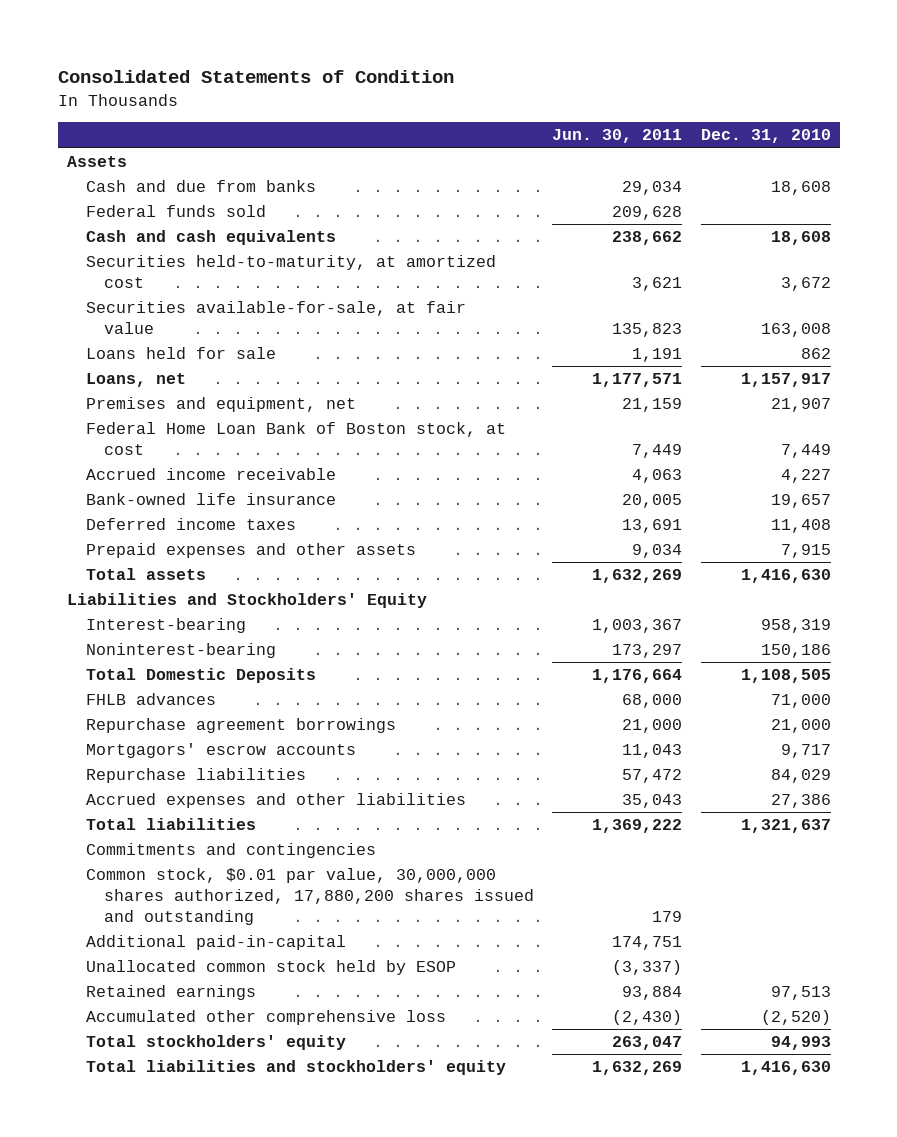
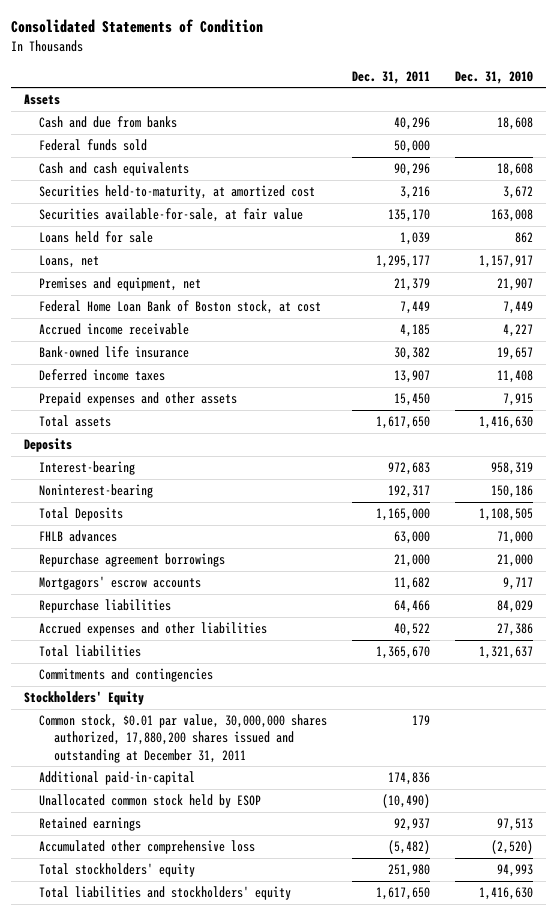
[552,129,683,144] Jun. 30, 2011 -> none
none -> [351,70,430,84] Dec. 31, 2011
[66,593,427,609] Liabilities and Stockholders' Equity -> none
none -> [23,438,72,453] Deposits
[85,668,316,684] Total Domestic Deposits -> [38,507,123,522] Total Deposits
none -> [23,691,144,706] Stockholders' Equity
[85,868,535,925] Common stock, $0.01 par value, 30,000,000 shares authorized, 17,880,200 shares issued and outstanding -> [38,714,327,763] Common stock, $0.01 par value, 30,000,000 shares authorized, 17,880,200 shares issued and outstanding at December 31, 2011

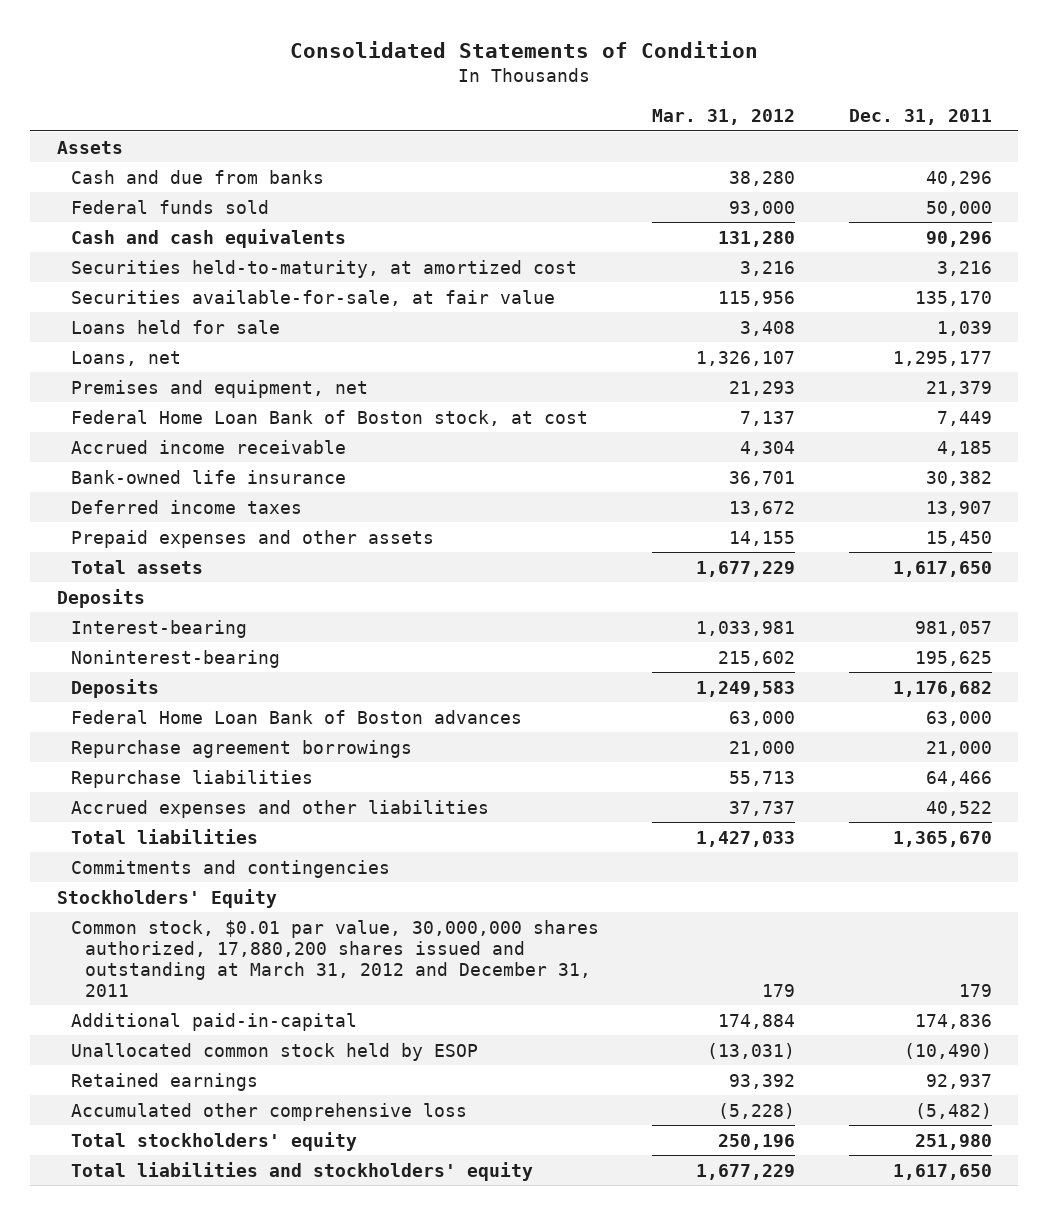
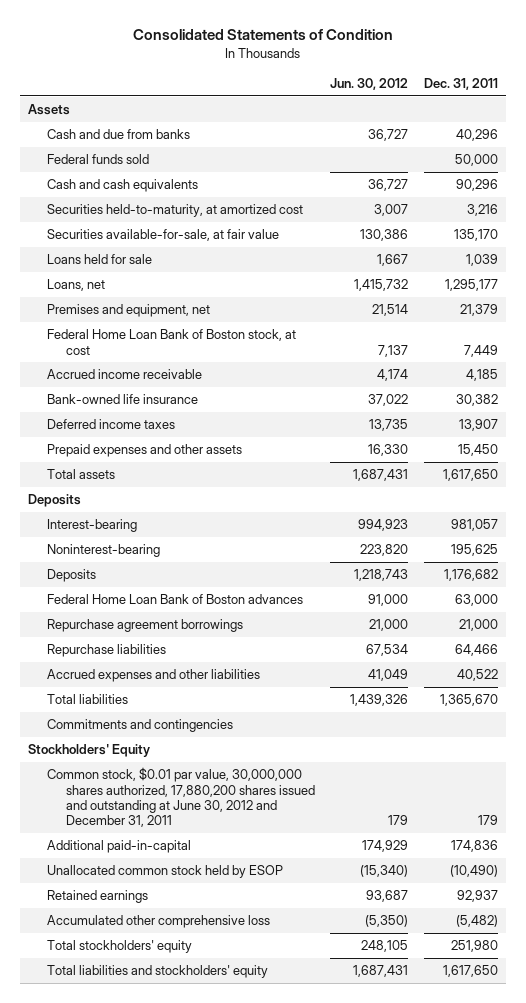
[652,109,796,126] Mar. 31, 2012 -> none
none -> [330,78,409,91] Jun. 30, 2012
[71,919,600,997] Common stock, $0.01 par value, 30,000,000 shares authorized, 17,880,200 shares issued and outstanding at March 31, 2012 and December 31, 2011 -> [47,767,315,828] Common stock, $0.01 par value, 30,000,000 shares authorized, 17,880,200 shares issued and outstanding at June 30, 2012 and December 31, 2011

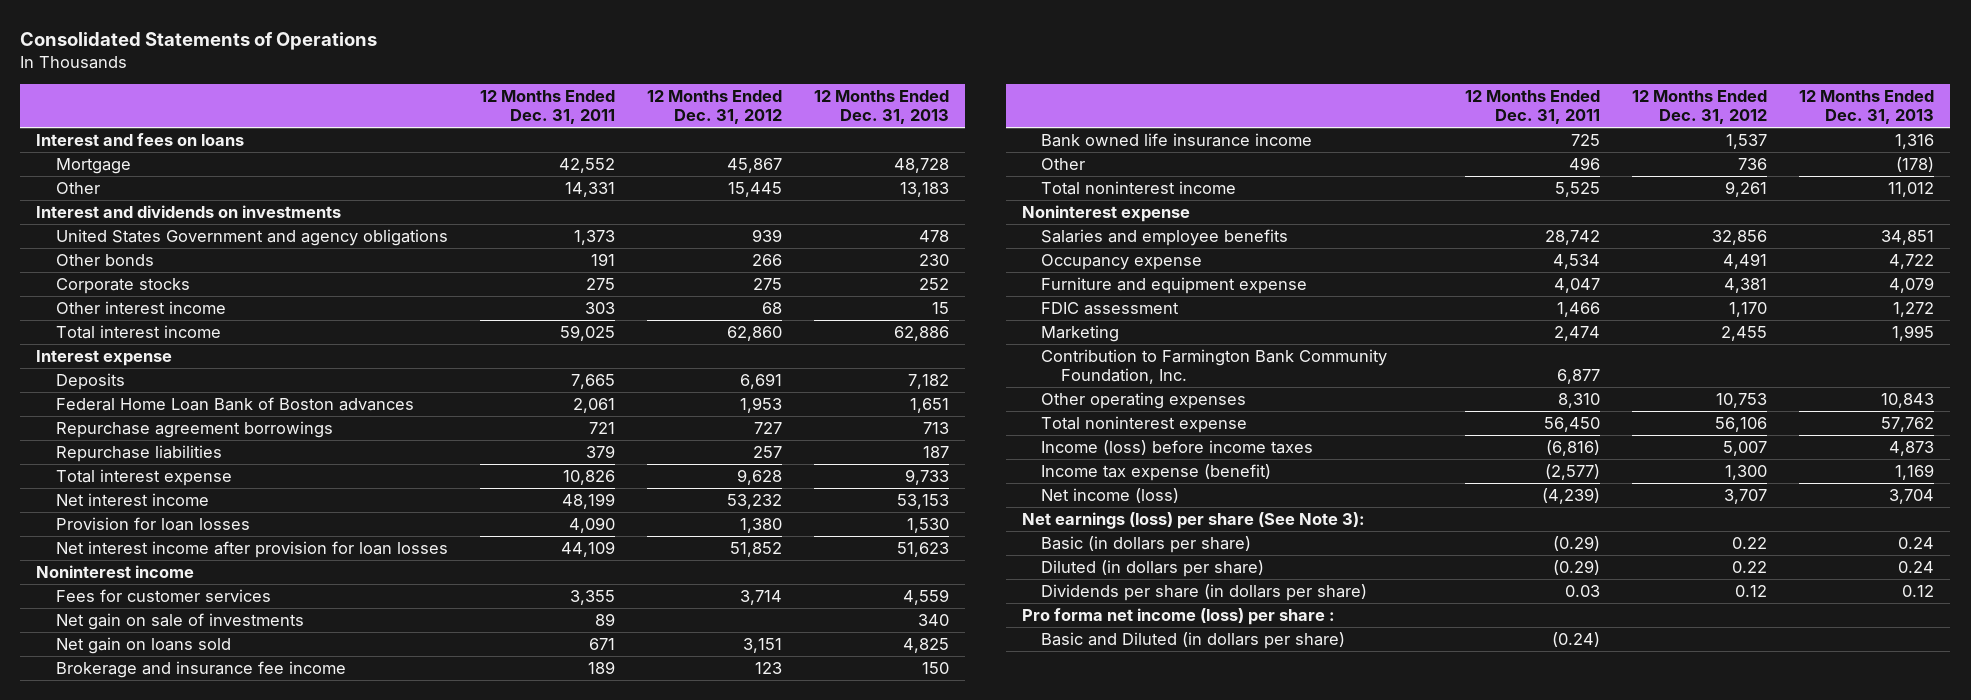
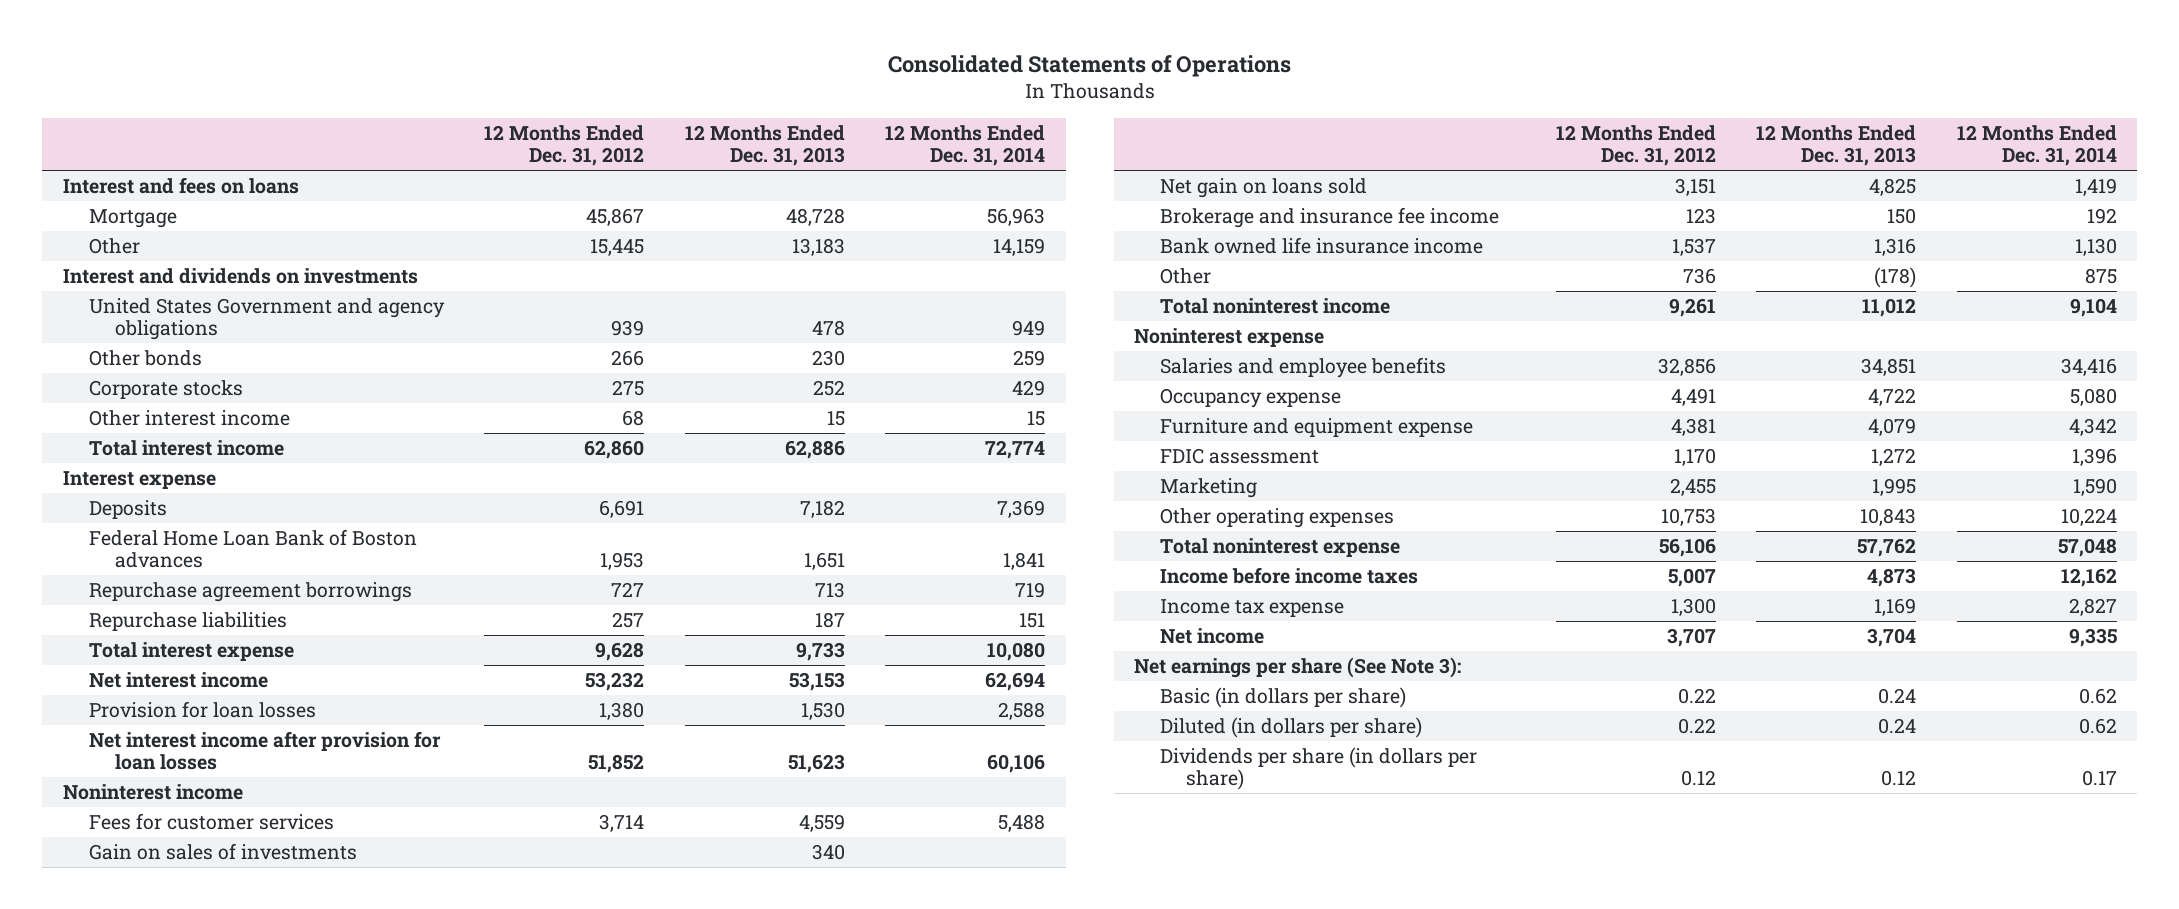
[479,89,615,125] 12 Months Ended Dec. 31, 2011 -> none
none -> [885,124,1046,167] 12 Months Ended Dec. 31, 2014
[55,613,304,631] Net gain on sale of investments -> [88,842,357,860] Gain on sales of investments
[1041,349,1388,385] Contribution to Farmington Bank Community Foundation, Inc. -> none
[1041,440,1314,456] Income (loss) before income taxes -> [1160,566,1419,584] Income before income taxes
[1041,464,1272,482] Income tax expense (benefit) -> [1160,598,1345,617] Income tax expense
[1041,488,1180,504] Net income (loss) -> [1160,627,1265,644] Net income
[1021,512,1365,530] Net earnings (loss) per share (See Note 3): -> [1134,656,1462,678] Net earnings per share (See Note 3):
[1021,608,1335,626] Pro forma net income (loss) per share : -> none
[1041,632,1346,650] Basic and Diluted (in dollars per share) -> none

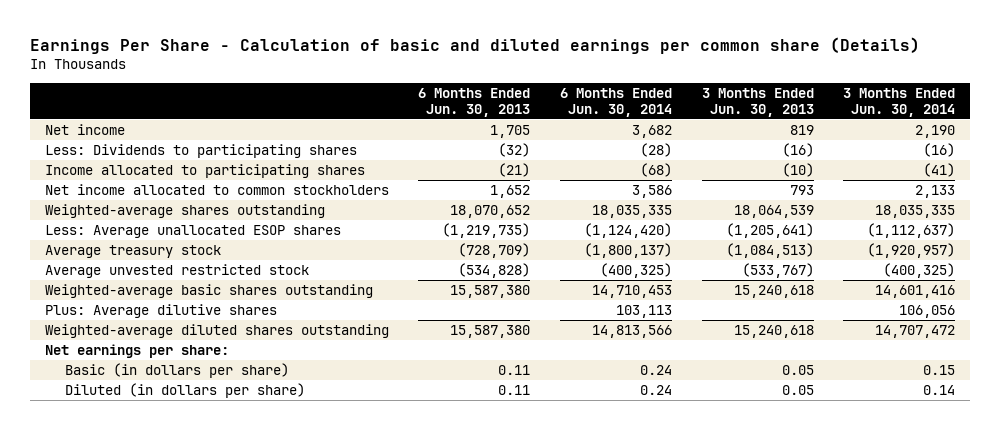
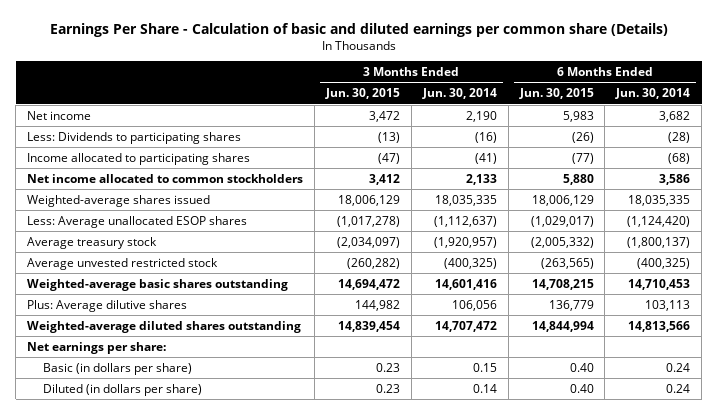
[418,87,531,117] 6 Months Ended Jun. 30, 2013 -> none
[701,87,814,117] 3 Months Ended Jun. 30, 2013 -> none
none -> [325,88,401,100] Jun. 30, 2015
none -> [518,88,594,100] Jun. 30, 2015
[44,203,325,218] Weighted-average shares outstanding -> [27,194,211,207] Weighted-average shares issued

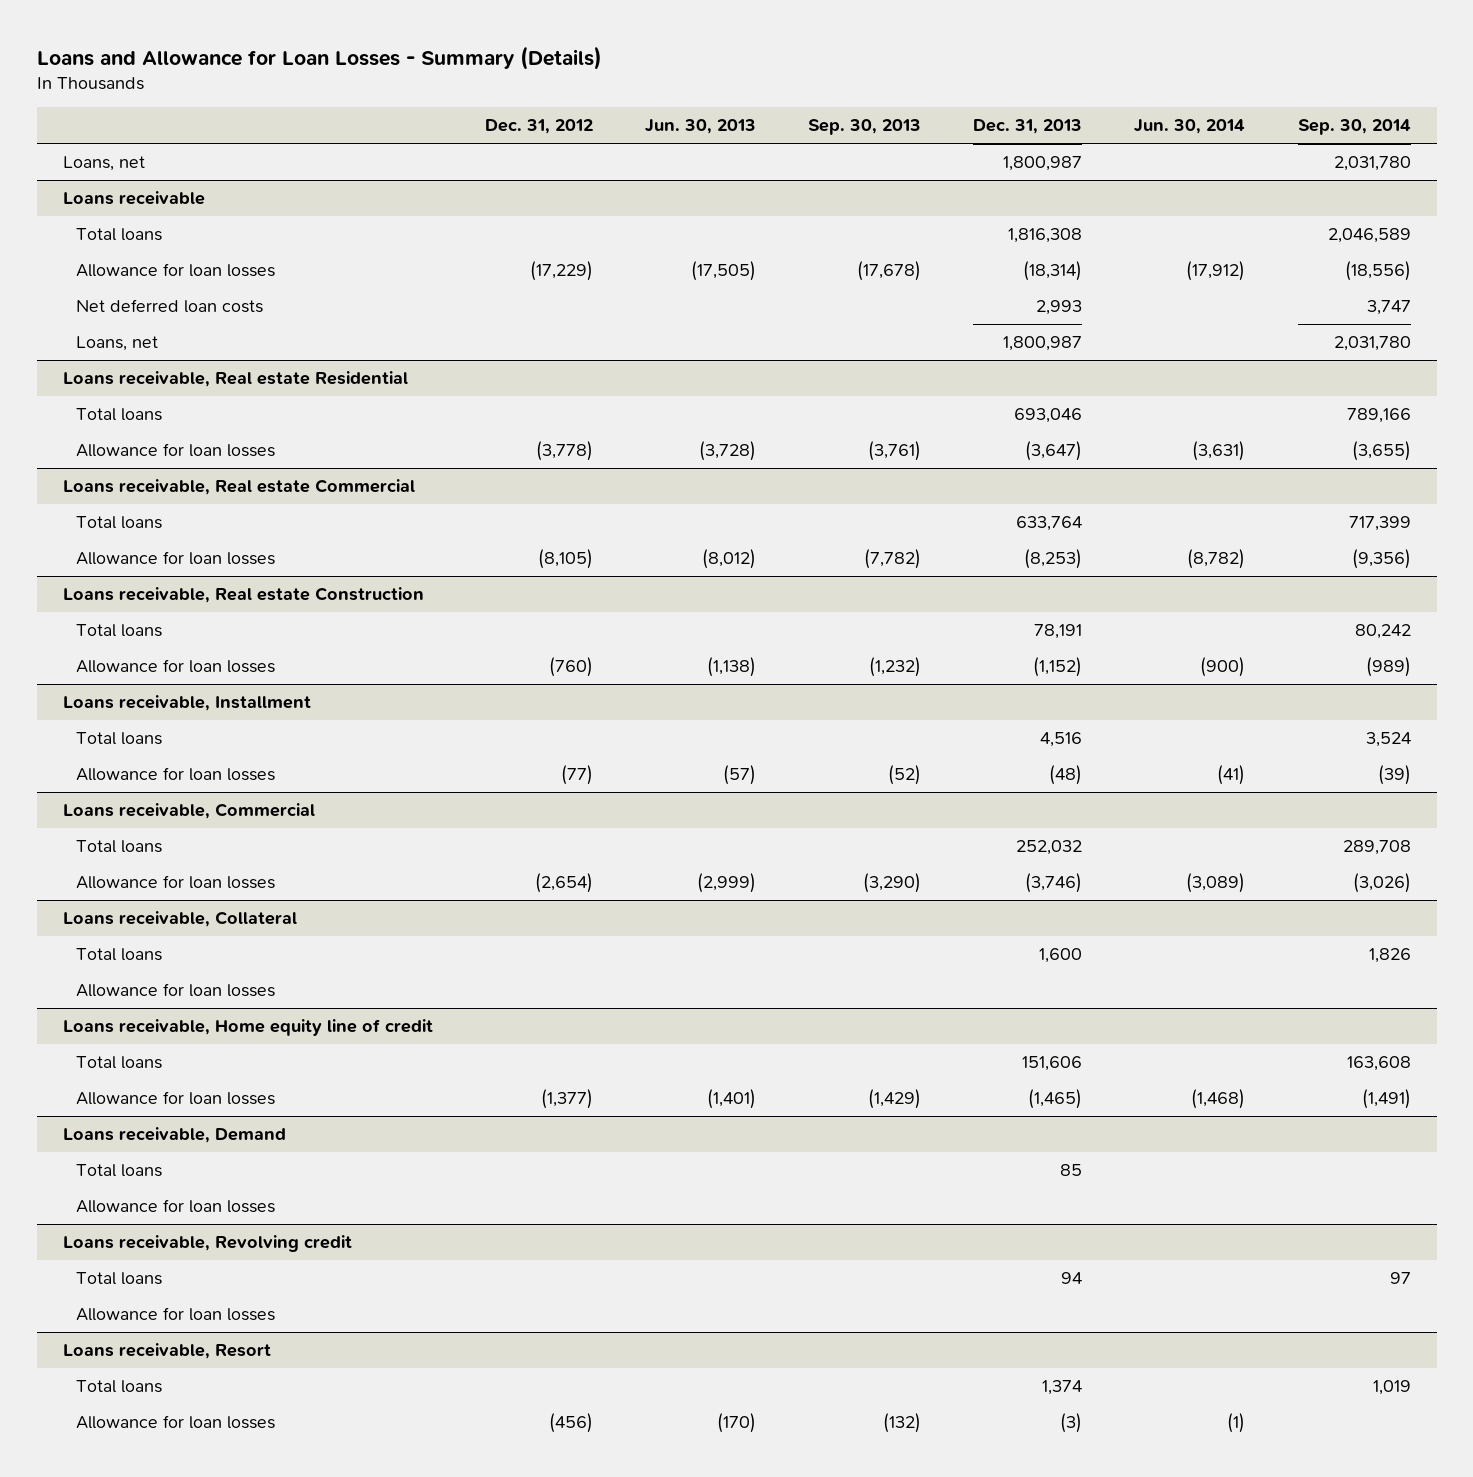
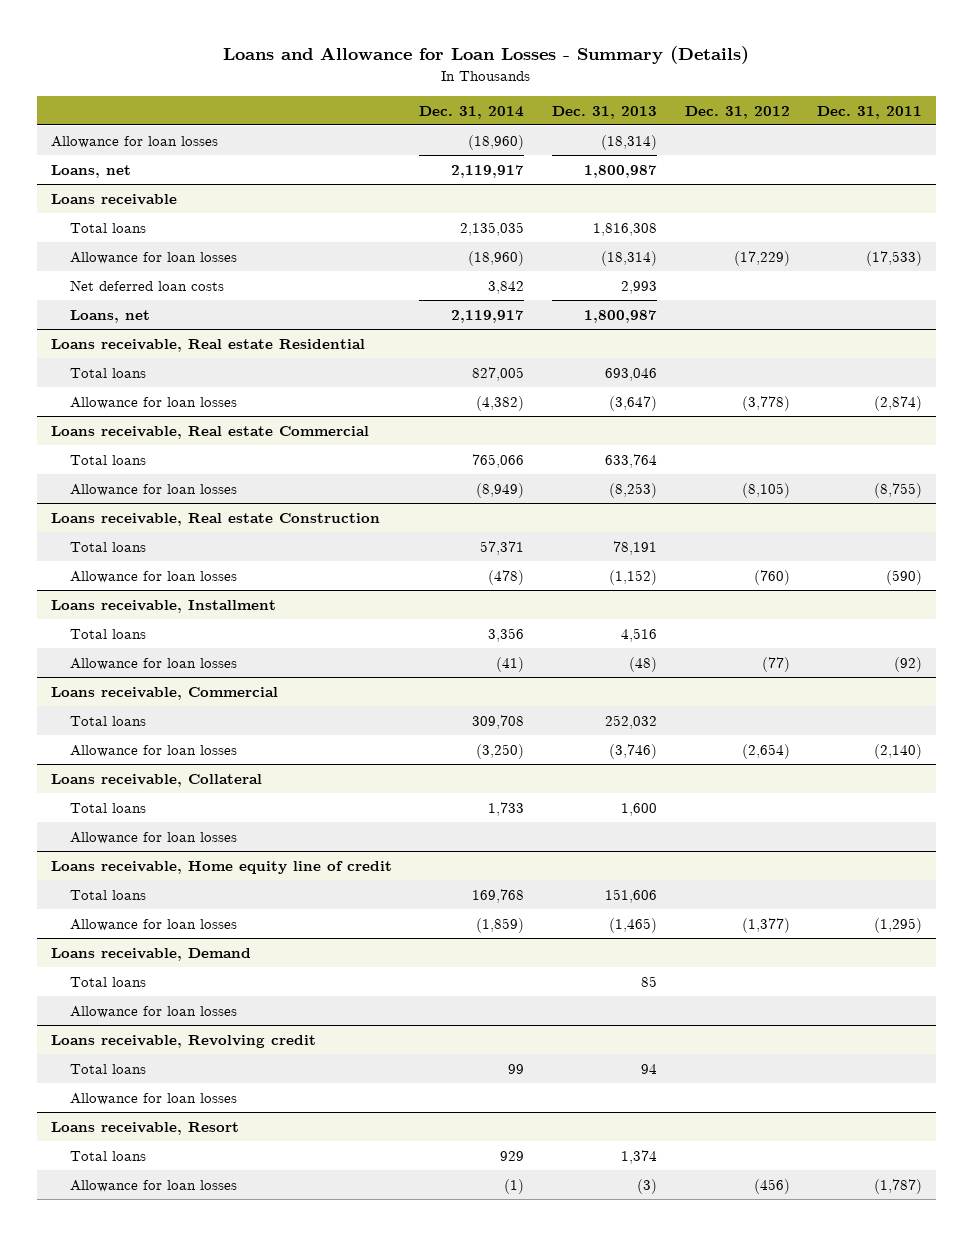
[645,119,757,135] Jun. 30, 2013 -> none
[808,119,922,136] Sep. 30, 2013 -> none
[1134,119,1246,135] Jun. 30, 2014 -> none
[1297,119,1411,136] Sep. 30, 2014 -> none
none -> [419,105,525,119] Dec. 31, 2014
none -> [817,105,923,119] Dec. 31, 2011
none -> [50,135,218,148] Allowance for loan losses

